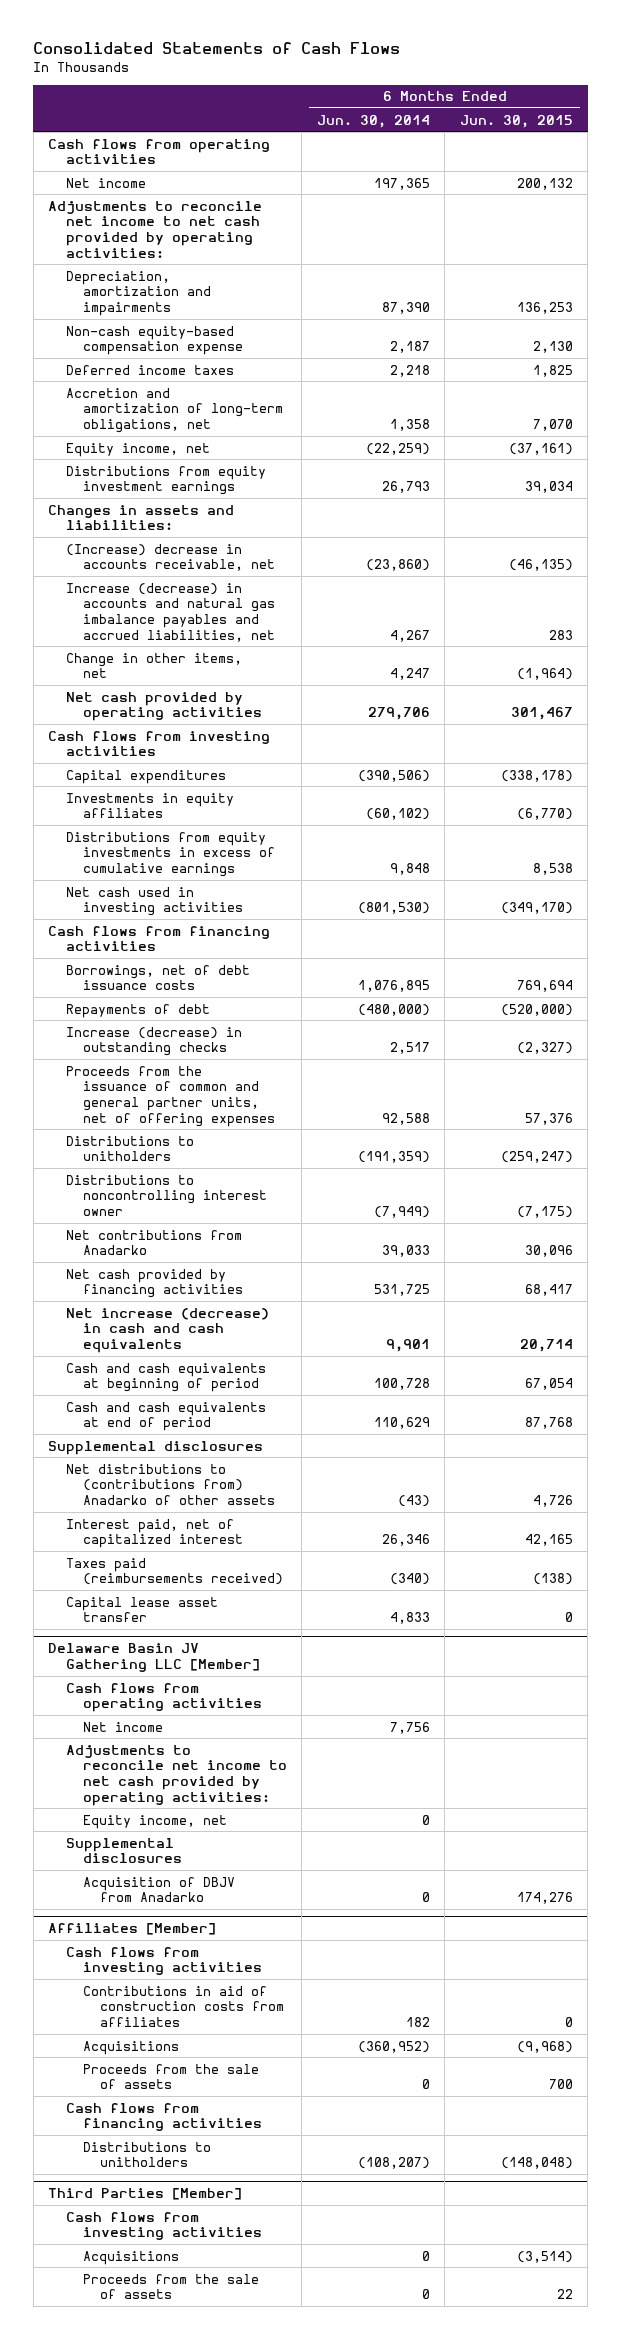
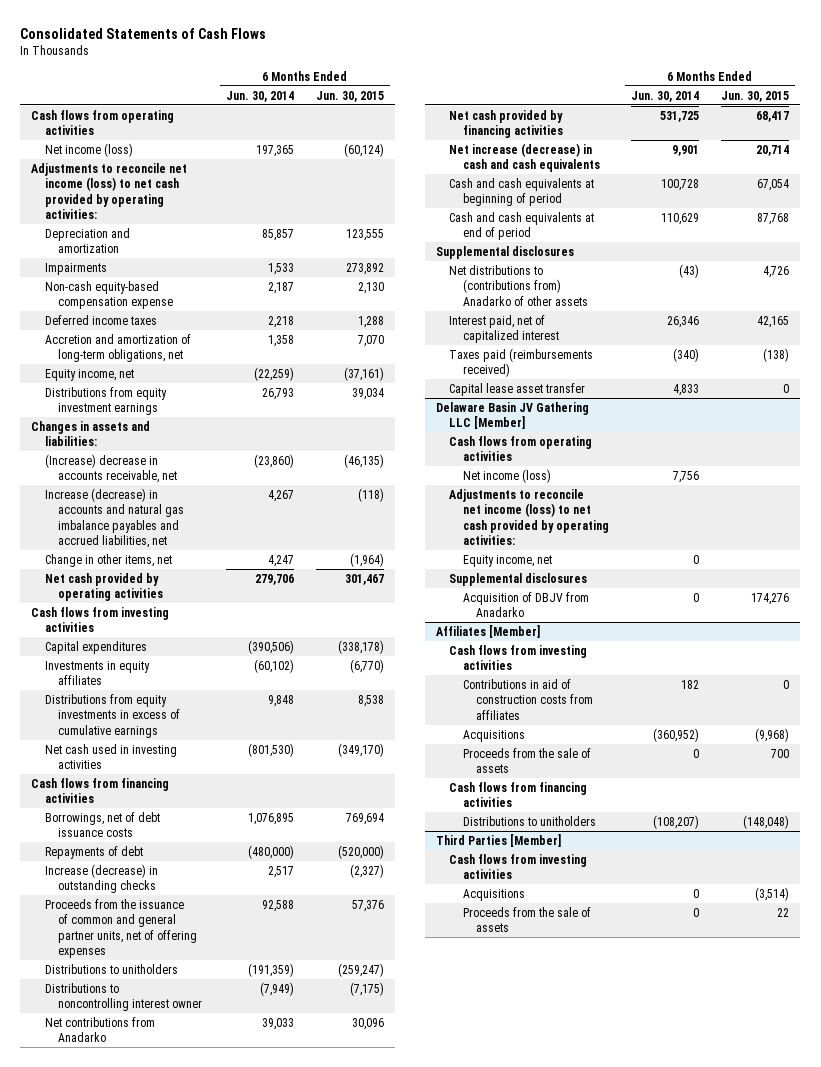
[65,177,146,188] Net income -> [44,142,133,157] Net income (loss)
[516,177,573,190] 200,132 -> [344,142,385,157] (60,124)
[48,200,263,258] Adjustments to reconcile net income to net cash provided by operating activities: -> [31,162,188,219] Adjustments to reconcile net income (loss) to net cash provided by operating activities:
[65,270,211,317] Depreciation, amortization and impairments -> [44,227,130,254] Depreciation and amortization
[381,302,430,315] 87,390 -> [261,228,294,241] 85,857
[516,302,573,315] 136,253 -> [346,228,385,241] 123,555
none -> [44,262,107,275] Impairments
[532,364,573,377] 1,825 -> [358,315,385,328] 1,288
[548,629,573,640] 283 -> [358,487,385,502] (118)
[82,1721,163,1732] Net income -> [462,468,551,483] Net income (loss)
[65,1744,287,1806] Adjustments to reconcile net income to net cash provided by operating activities: -> [449,488,609,545] Adjustments to reconcile net income (loss) to net cash provided by operating activities:

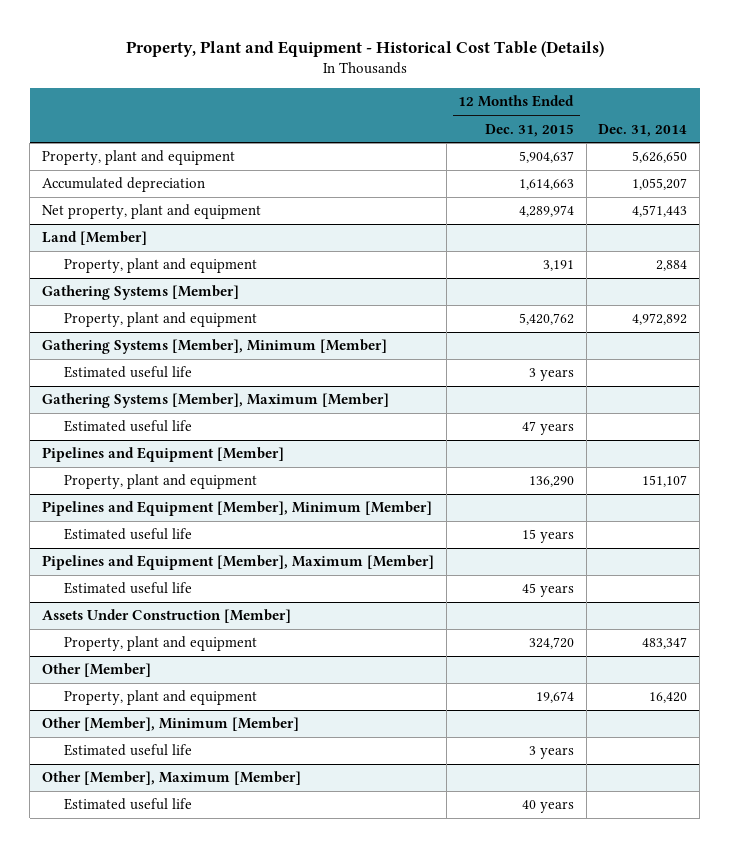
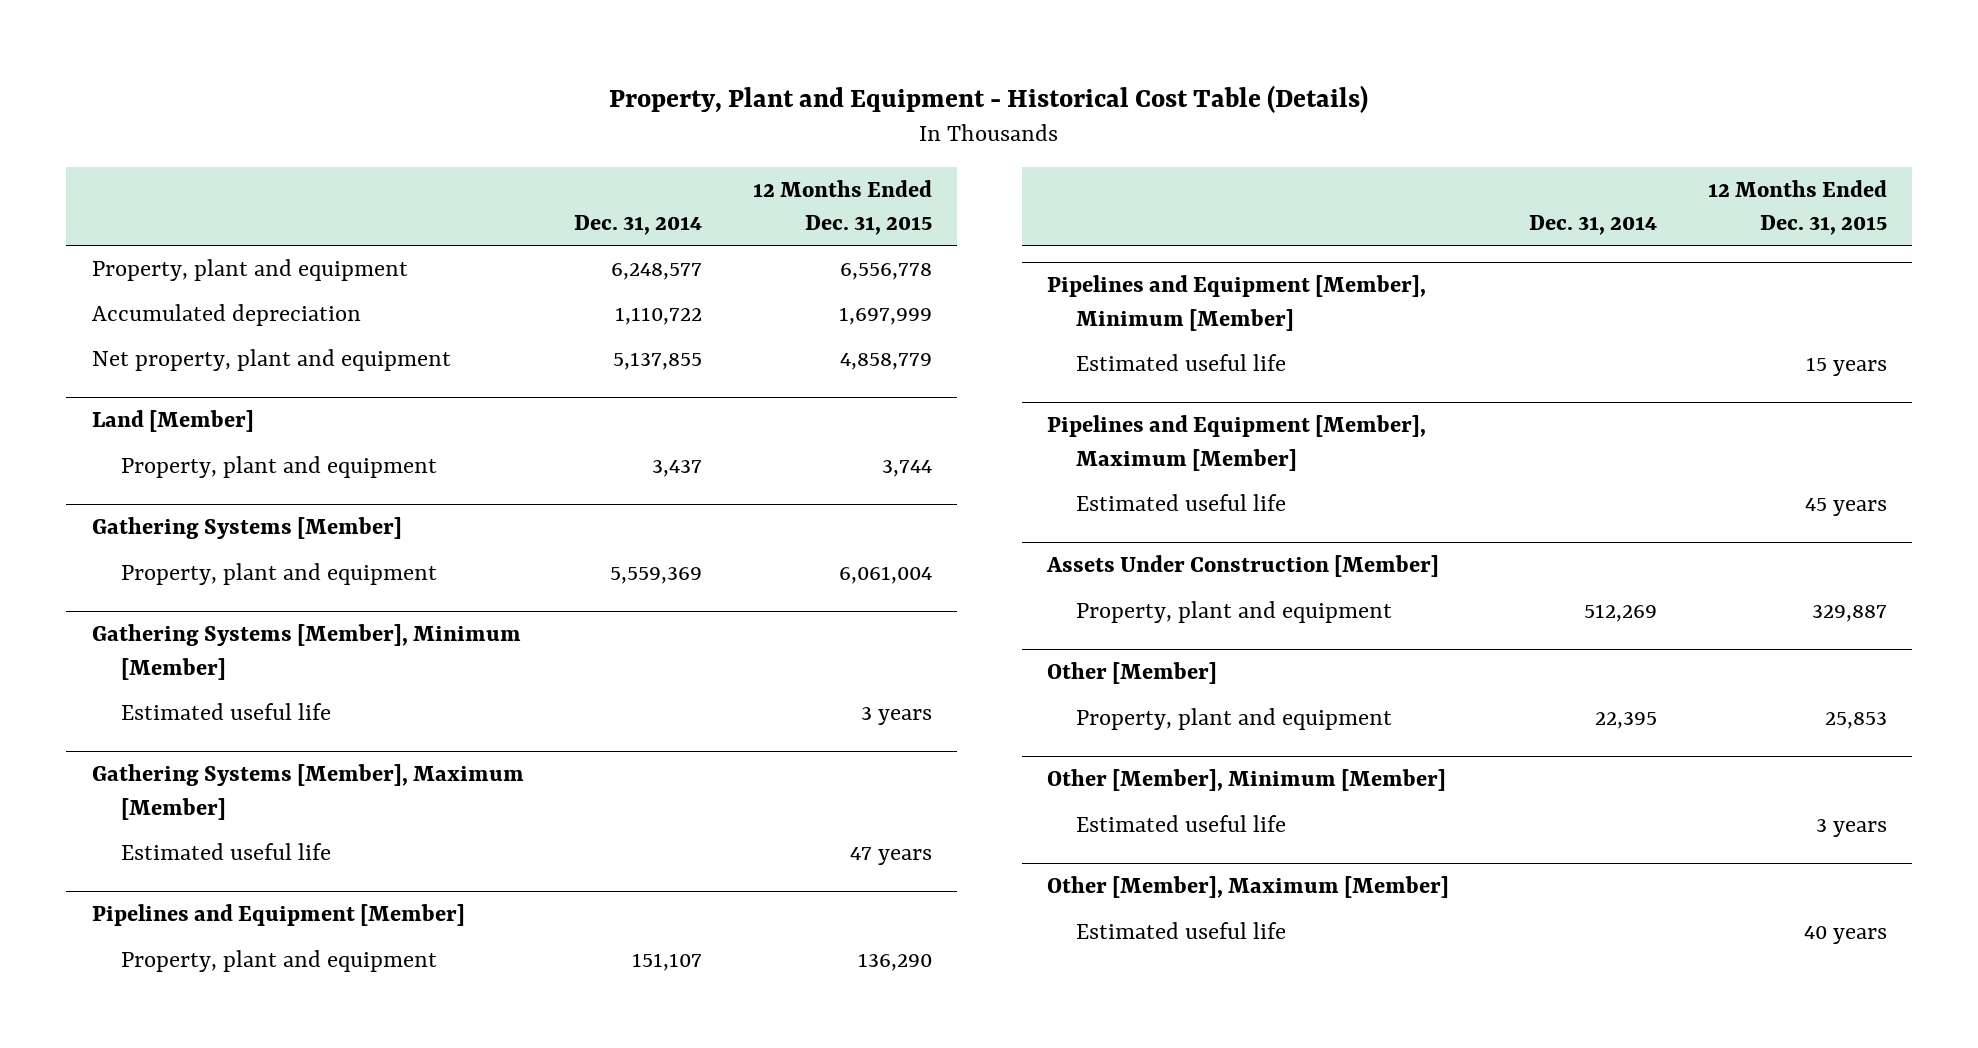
[518,151,574,164] 5,904,637 -> [839,262,932,280] 6,556,778
[632,151,688,164] 5,626,650 -> [611,262,703,280] 6,248,577
[518,179,574,191] 1,614,663 -> [838,306,932,325] 1,697,999
[632,178,688,191] 1,055,207 -> [615,306,703,325] 1,110,722
[518,205,574,218] 4,289,974 -> [839,352,932,370] 4,858,779
[632,205,688,218] 4,571,443 -> [613,351,703,370] 5,137,855
[542,260,574,272] 3,191 -> [881,459,932,477] 3,744
[656,260,688,272] 2,884 -> [652,459,703,477] 3,437
[518,313,574,326] 5,420,762 -> [838,565,932,584] 6,061,004
[632,313,688,326] 4,972,892 -> [610,566,703,584] 5,559,369
[528,637,574,650] 324,720 -> [1811,604,1887,622] 329,887
[642,637,688,650] 483,347 -> [1584,603,1658,622] 512,269
[535,691,574,704] 19,674 -> [1824,711,1887,729] 25,853
[649,692,688,704] 16,420 -> [1595,711,1658,729] 22,395

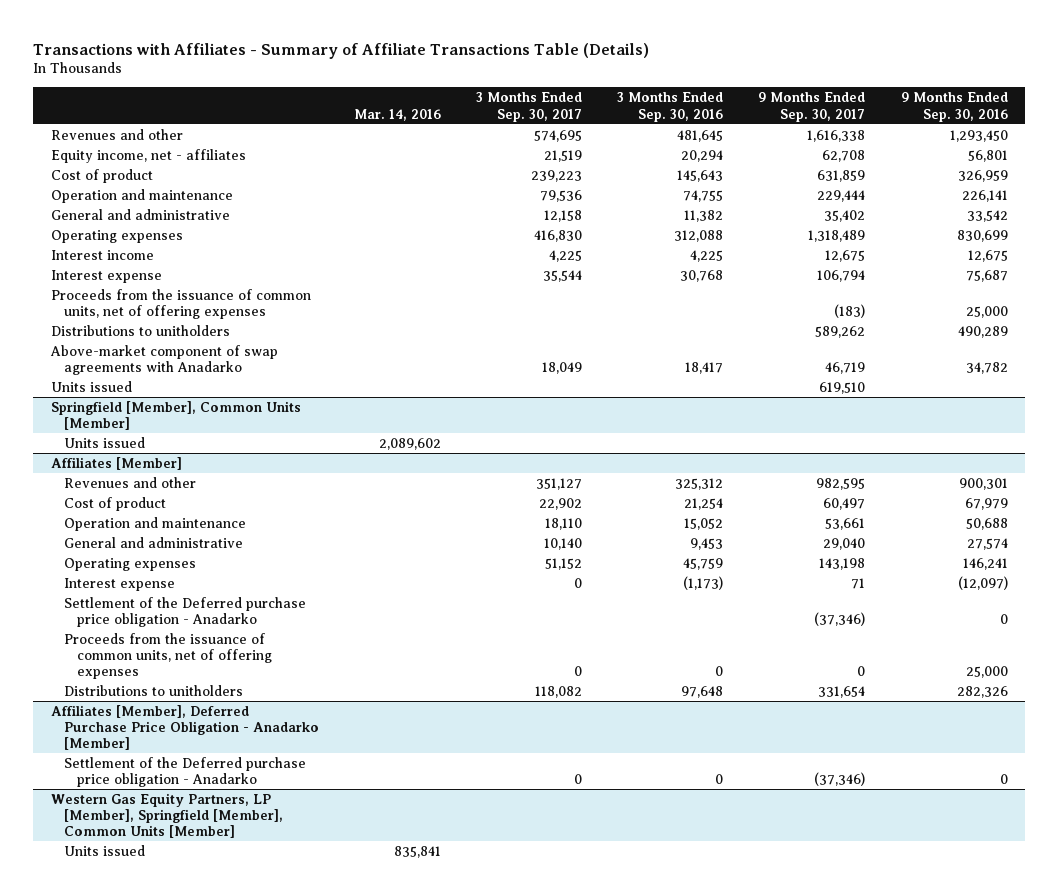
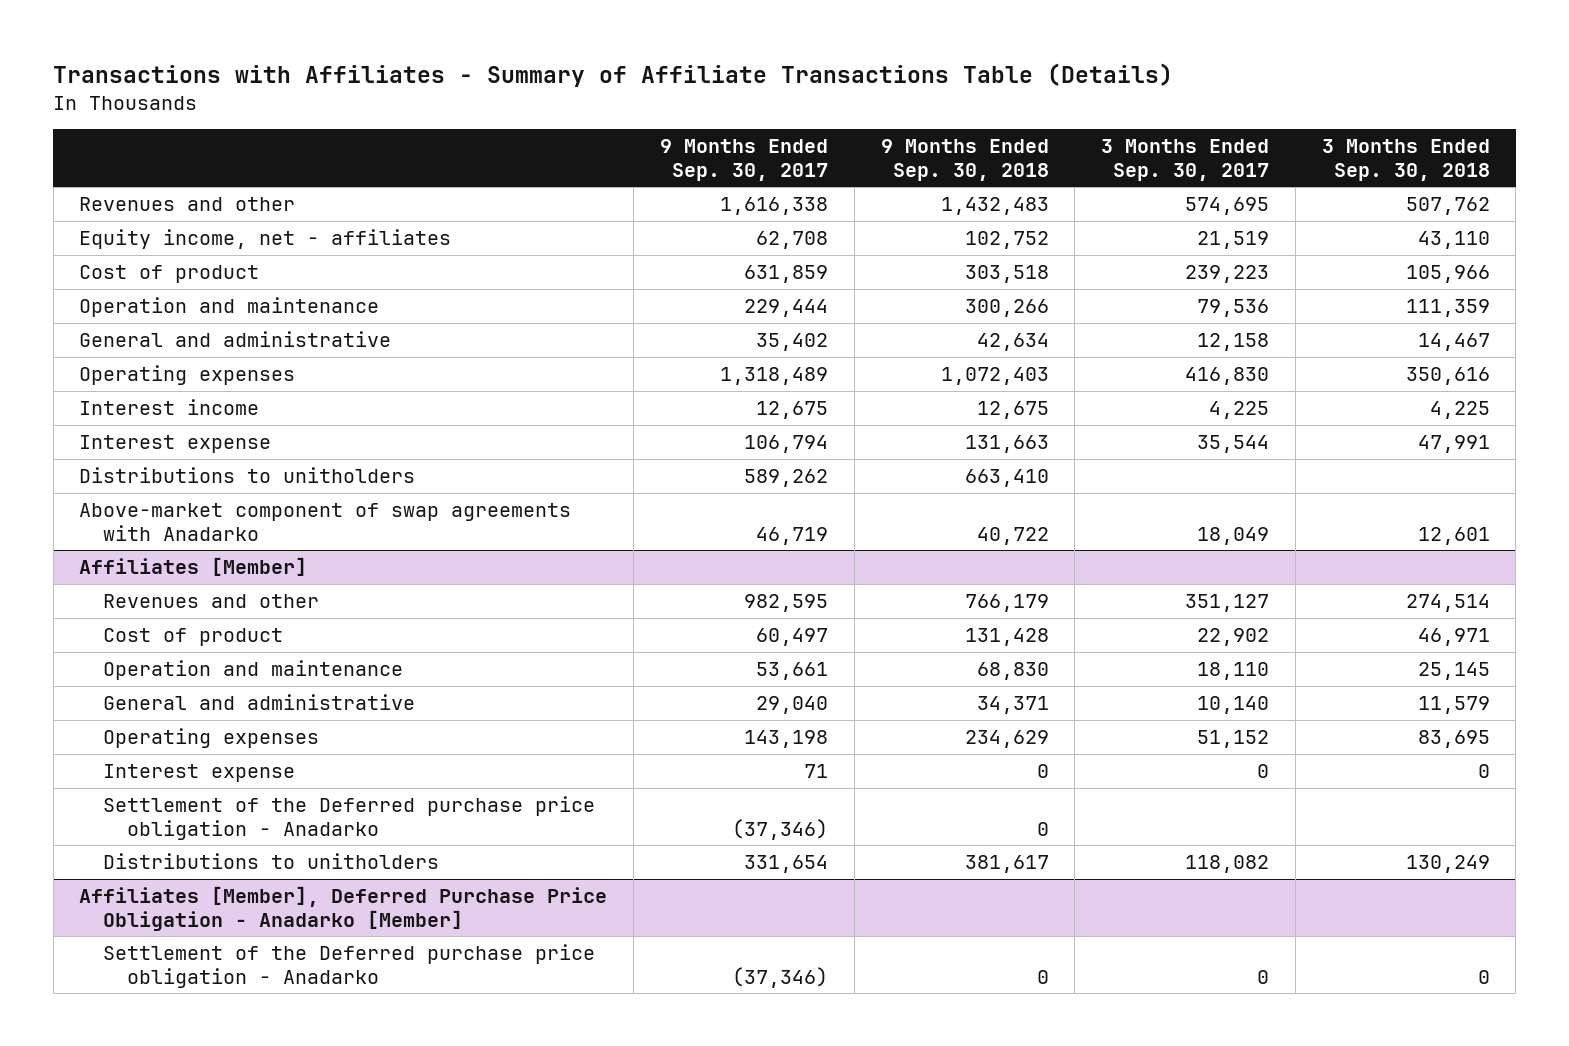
[353,108,441,121] Mar. 14, 2016 -> none
[617,92,724,122] 3 Months Ended Sep. 30, 2016 -> none
[900,92,1008,122] 9 Months Ended Sep. 30, 2016 -> none
none -> [880,139,1049,181] 9 Months Ended Sep. 30, 2018
none -> [1321,139,1490,181] 3 Months Ended Sep. 30, 2018
[50,288,311,320] Proceeds from the issuance of common units, net of offering expenses -> none
[50,380,132,392] Units issued -> none
[50,400,301,431] Springfield [Member], Common Units [Member] -> none
[63,436,145,448] Units issued -> none
[63,632,272,680] Proceeds from the issuance of common units, net of offering expenses -> none
[50,792,283,839] Western Gas Equity Partners, LP [Member], Springfield [Member], Common Units [Member] -> none
[63,844,145,856] Units issued -> none

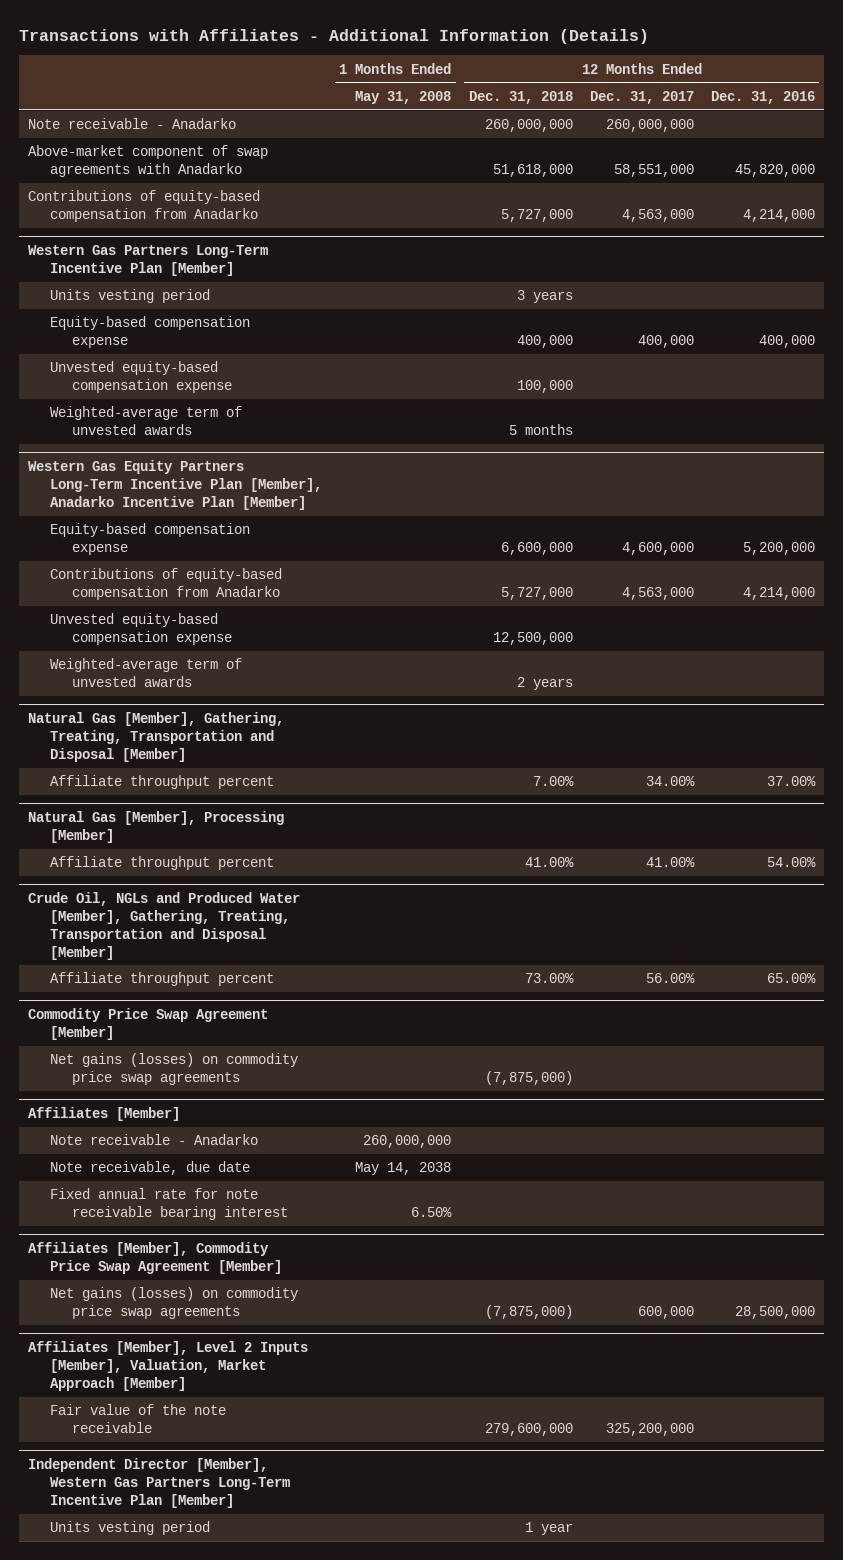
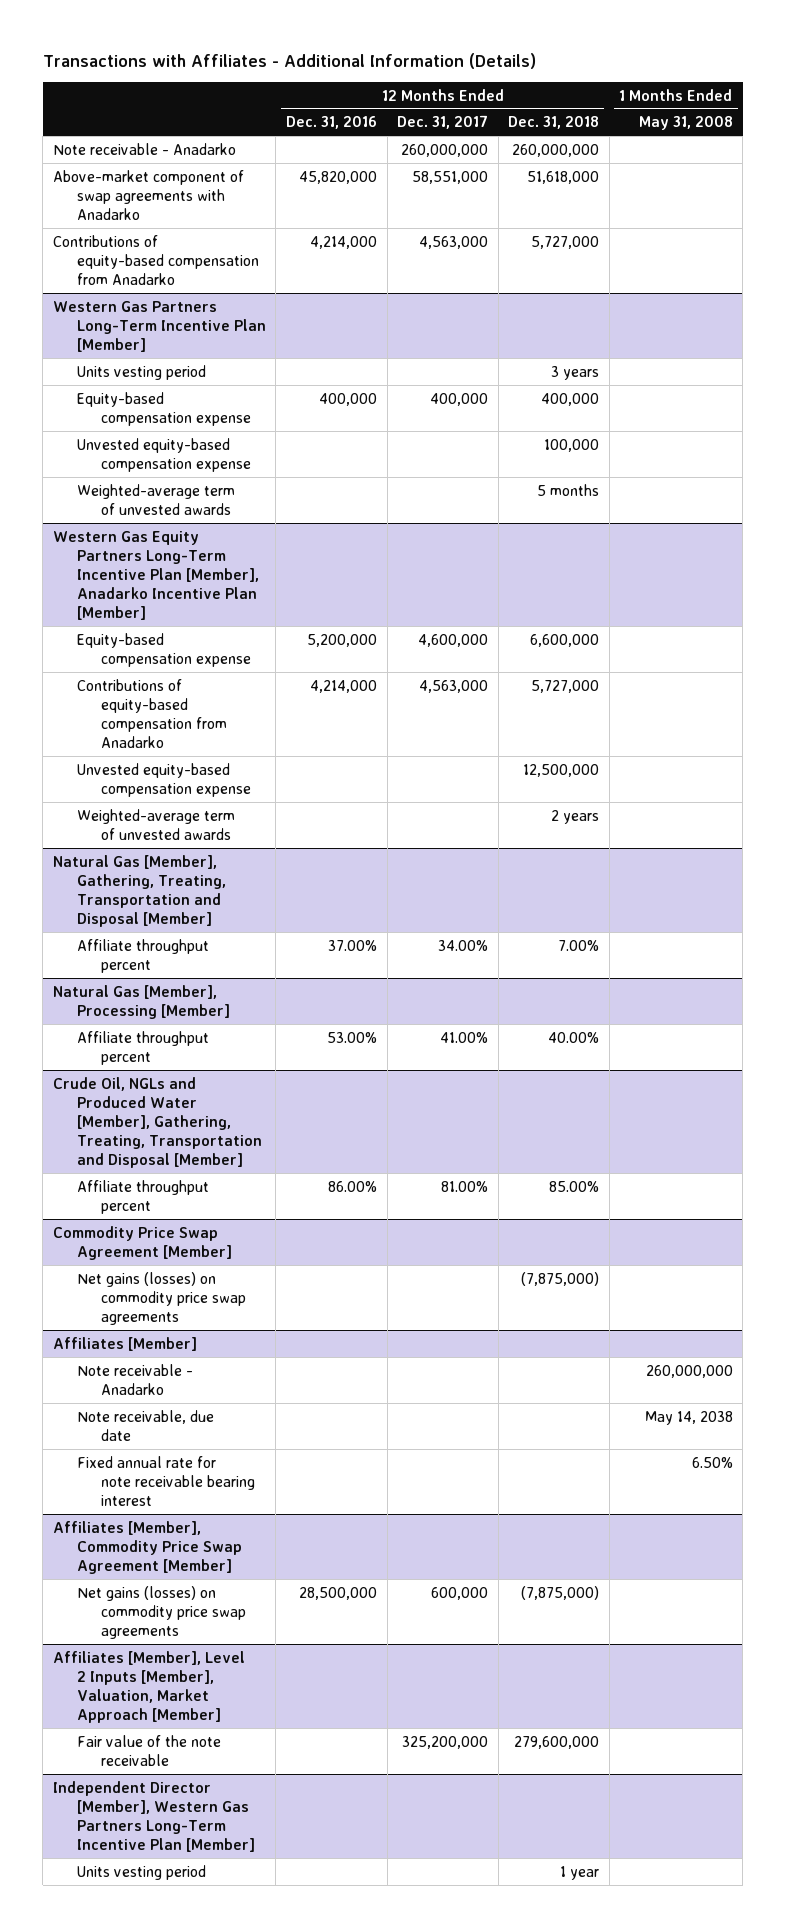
[524,857,574,868] 41.00% -> [548,1031,600,1043] 40.00%
[767,857,817,868] 54.00% -> [326,1031,377,1043] 53.00%
[524,973,574,984] 73.00% -> [549,1180,600,1192] 85.00%
[645,973,695,984] 56.00% -> [441,1180,489,1192] 81.00%
[767,973,817,984] 65.00% -> [327,1180,377,1192] 86.00%

